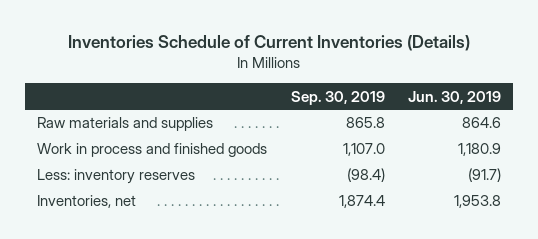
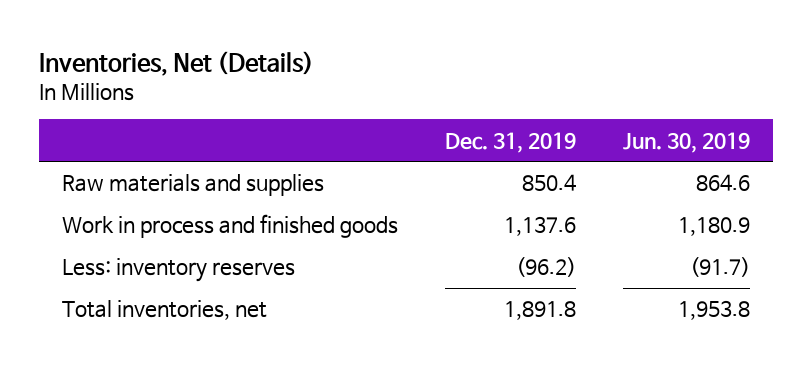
[68,35,471,52] Inventories Schedule of Current Inventories (Details) -> [38,50,314,76] Inventories, Net (Details)
[290,90,385,105] Sep. 30, 2019 -> none
none -> [444,131,576,153] Dec. 31, 2019
[36,195,136,209] Inventories, net -> [62,300,268,321] Total inventories, net

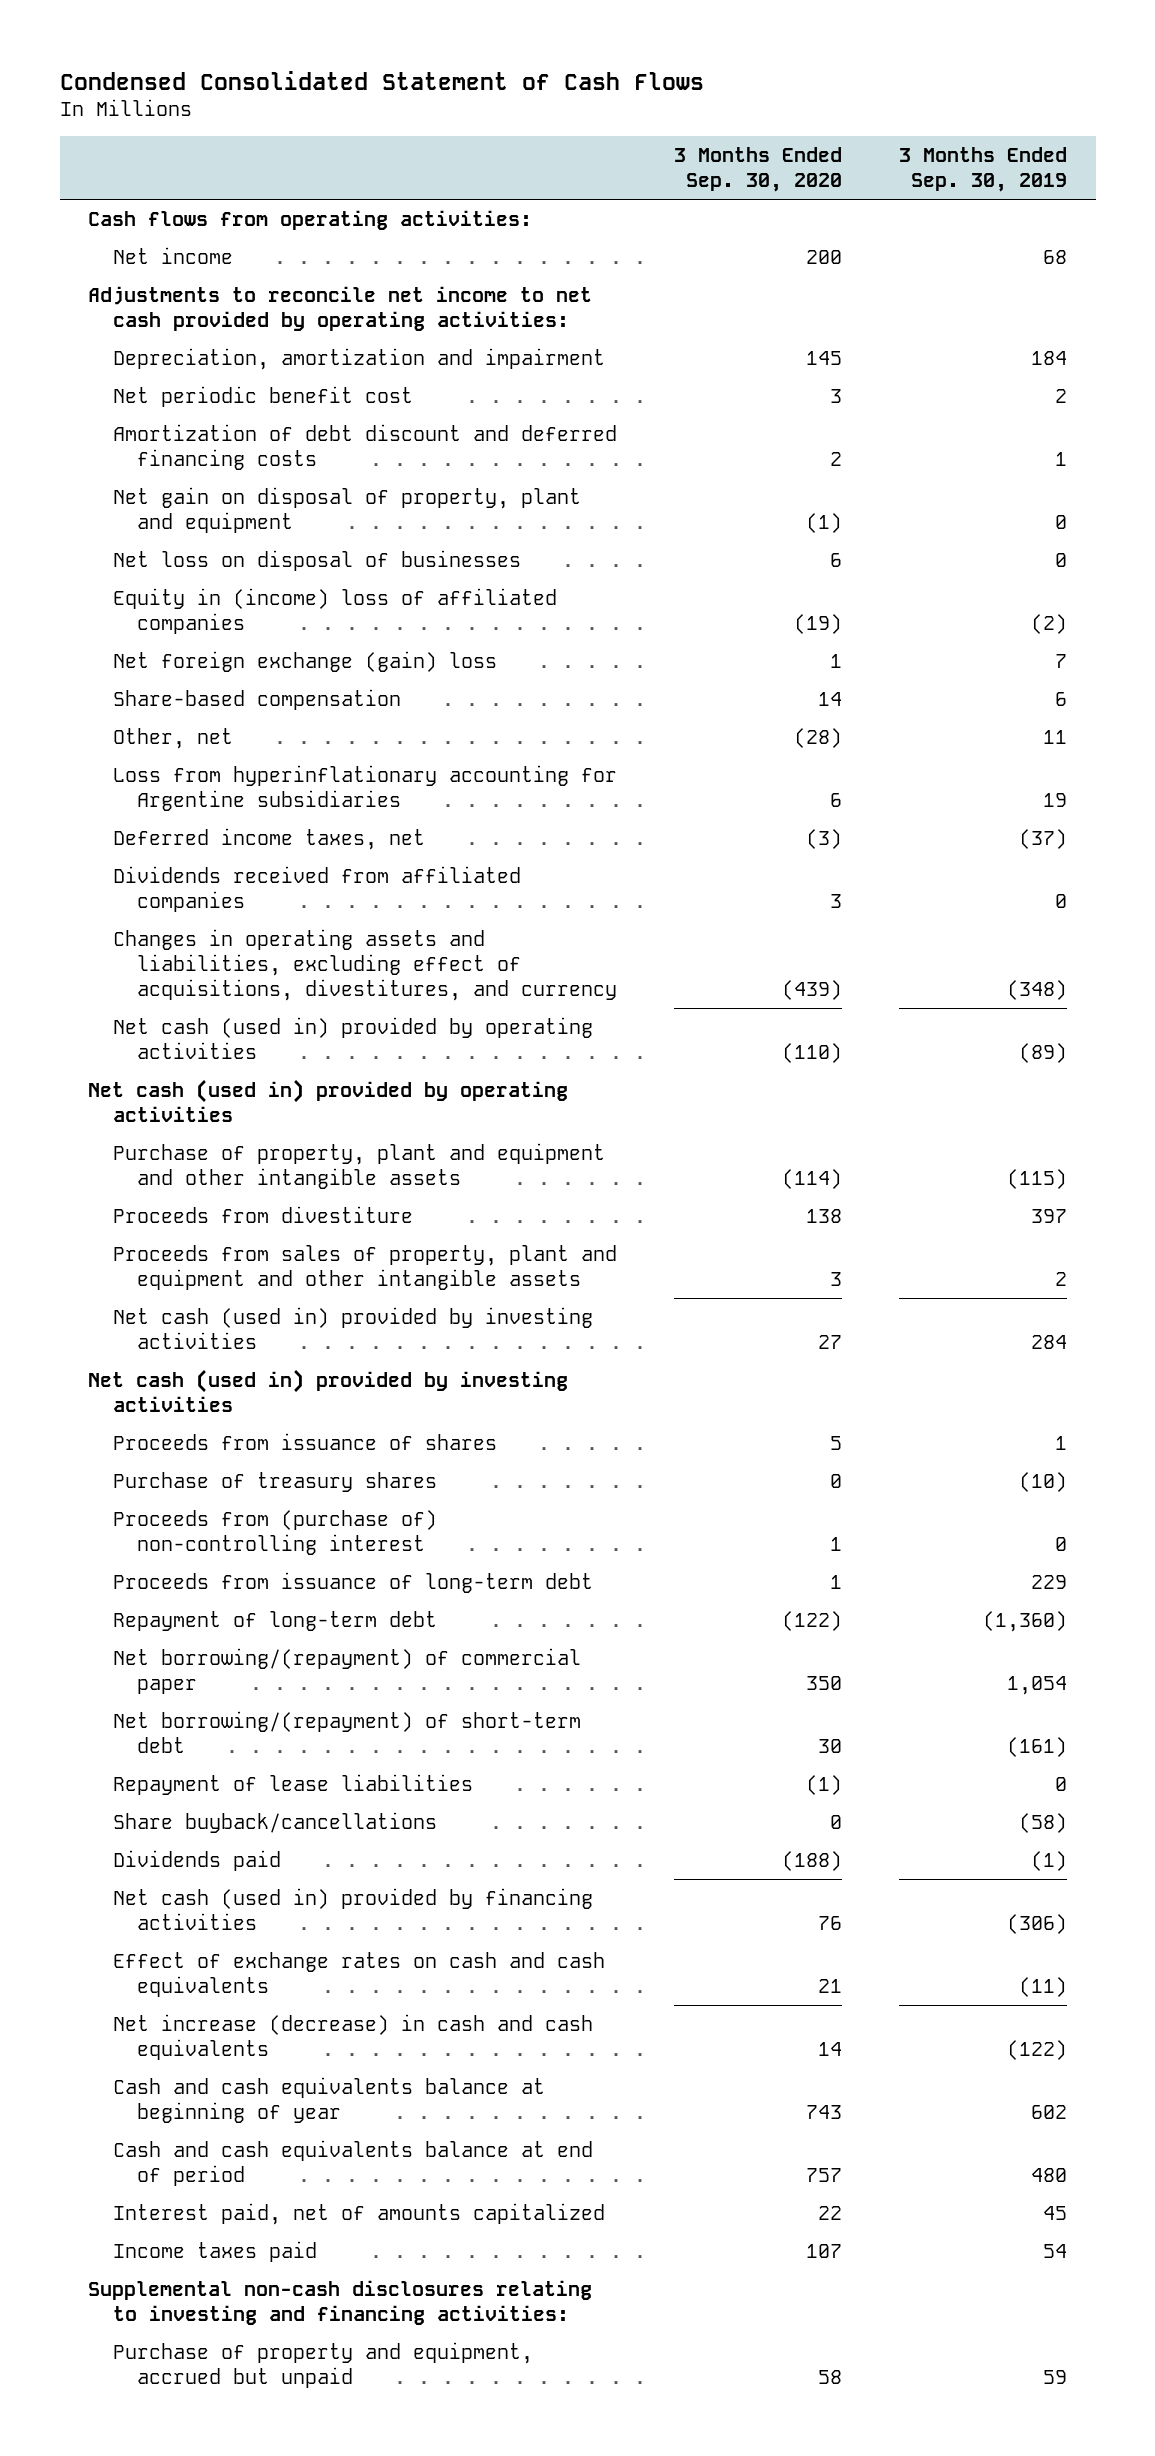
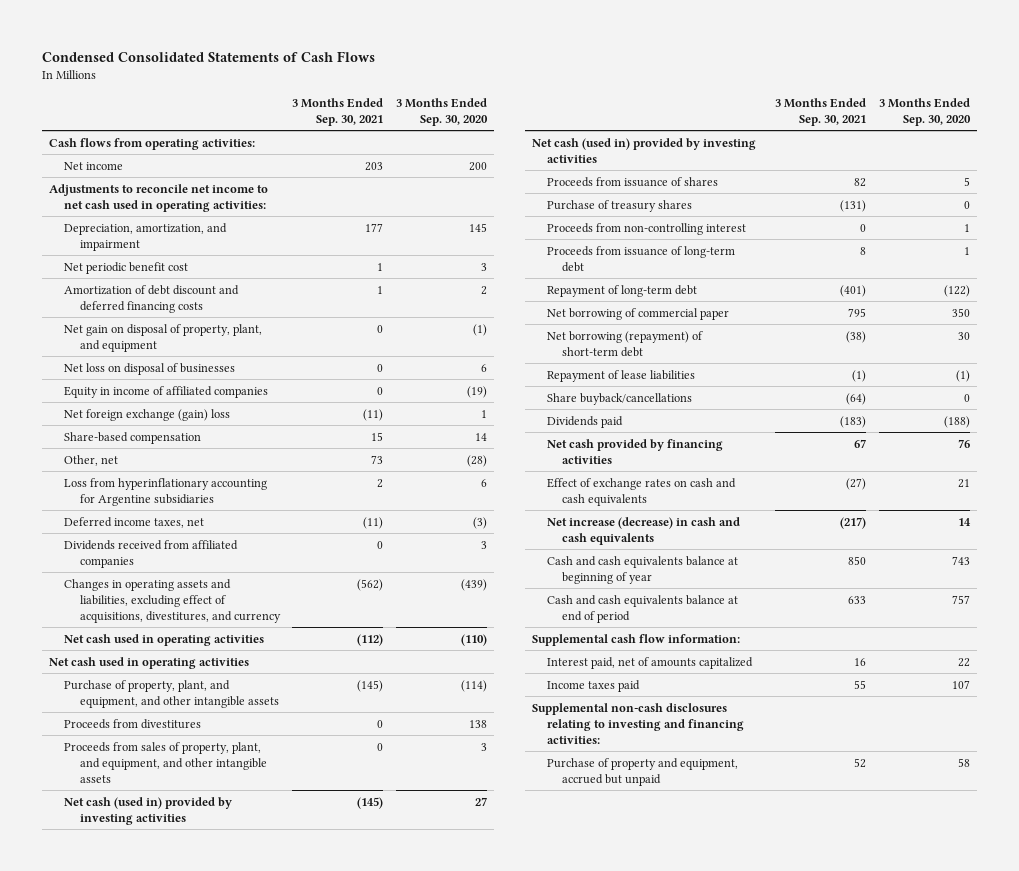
[59,70,704,90] Condensed Consolidated Statement of Cash Flows -> [42,50,376,62] Condensed Consolidated Statements of Cash Flows
[899,146,1068,192] 3 Months Ended Sep. 30, 2019 -> none
none -> [292,97,384,126] 3 Months Ended Sep. 30, 2021
[87,285,592,332] Adjustments to reconcile net income to net cash provided by operating activities: -> [48,183,268,212] Adjustments to reconcile net income to net cash used in operating activities:
[112,347,605,370] Depreciation, amortization and impairment -> [64,222,228,251] Depreciation, amortization, and impairment
[112,486,581,534] Net gain on disposal of property, plant and equipment -> [64,323,263,352] Net gain on disposal of property, plant, and equipment
[112,587,557,635] Equity in (income) loss of affiliated companies -> [64,385,269,398] Equity in income of affiliated companies
[112,1016,593,1060] Net cash (used in) provided by operating activities -> [64,633,265,646] Net cash used in operating activities
[87,1078,568,1123] Net cash (used in) provided by operating activities -> [48,656,249,669] Net cash used in operating activities
[112,1142,605,1190] Purchase of property, plant and equipment and other intangible assets -> [64,679,279,708] Purchase of property, plant, and equipment, and other intangible assets
[112,1205,413,1223] Proceeds from divestiture -> [64,718,202,729] Proceeds from divestitures
[112,1244,617,1291] Proceeds from sales of property, plant and equipment and other intangible assets -> [64,741,267,783] Proceeds from sales of property, plant, and equipment, and other intangible assets
[112,1509,437,1556] Proceeds from (purchase of) non-controlling interest -> [547,222,747,235] Proceeds from non-controlling interest
[112,1647,581,1695] Net borrowing/(repayment) of commercial paper -> [547,307,730,320] Net borrowing of commercial paper
[112,1710,581,1754] Net borrowing/(repayment) of short-term debt -> [547,330,704,357] Net borrowing (repayment) of short-term debt
[112,1887,593,1931] Net cash (used in) provided by financing activities -> [547,438,724,464] Net cash provided by financing activities
none -> [531,633,740,646] Supplemental cash flow information:

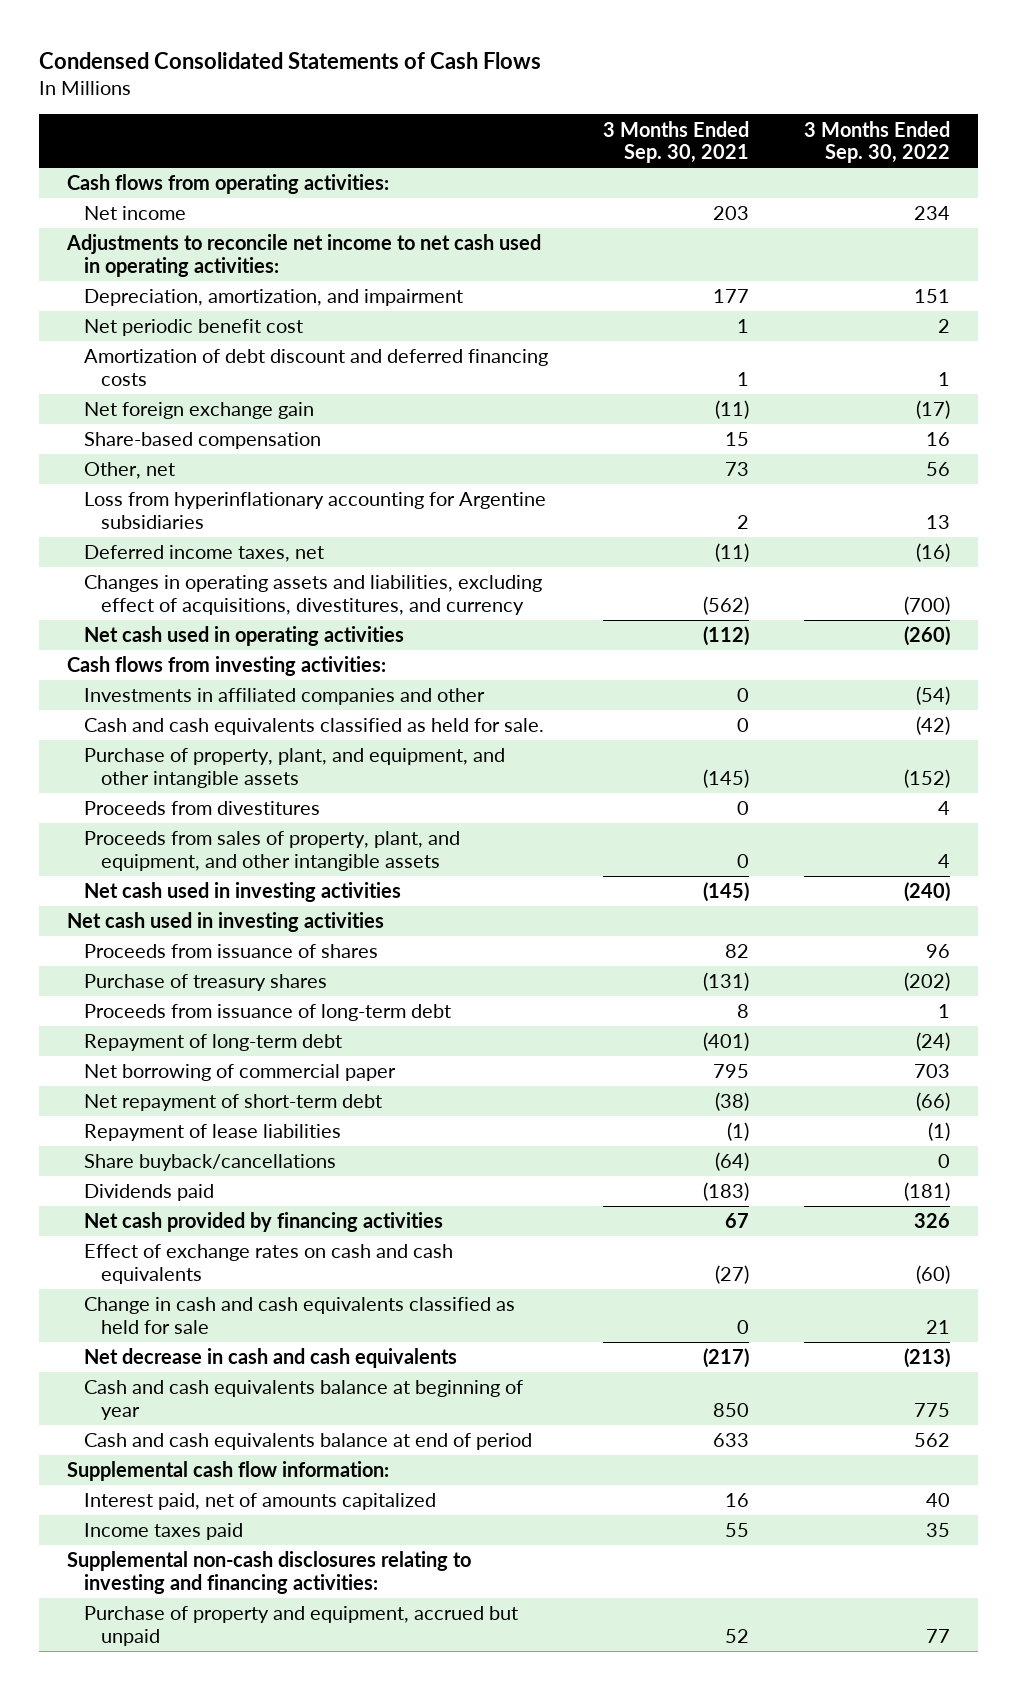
[396,97,489,126] 3 Months Ended Sep. 30, 2020 -> none
none -> [804,120,951,164] 3 Months Ended Sep. 30, 2022
[64,323,263,352] Net gain on disposal of property, plant, and equipment -> none
[64,362,236,375] Net loss on disposal of businesses -> none
[64,385,269,398] Equity in income of affiliated companies -> none
[64,408,231,421] Net foreign exchange (gain) loss -> [84,402,315,420] Net foreign exchange gain
[64,539,239,568] Dividends received from affiliated companies -> none
[48,656,249,669] Net cash used in operating activities -> [66,656,386,677] Cash flows from investing activities:
none -> [84,688,486,706] Investments in affiliated companies and other
none -> [84,718,545,736] Cash and cash equivalents classified as held for sale.
[64,796,233,825] Net cash (used in) provided by investing activities -> [84,882,402,903] Net cash used in investing activities
[531,137,756,163] Net cash (used in) provided by investing activities -> [66,912,384,933] Net cash used in investing activities
[547,222,747,235] Proceeds from non-controlling interest -> none
[547,330,704,357] Net borrowing (repayment) of short-term debt -> [84,1094,383,1112] Net repayment of short-term debt
none -> [84,1297,516,1334] Change in cash and cash equivalents classified as held for sale
[547,516,741,545] Net increase (decrease) in cash and cash equivalents -> [84,1348,458,1369] Net decrease in cash and cash equivalents

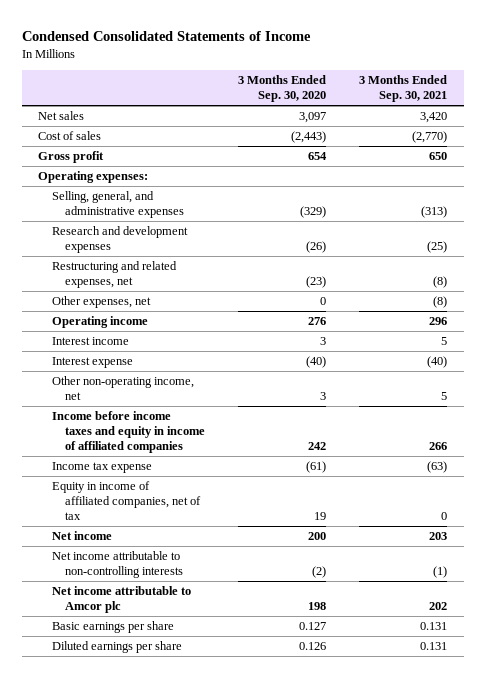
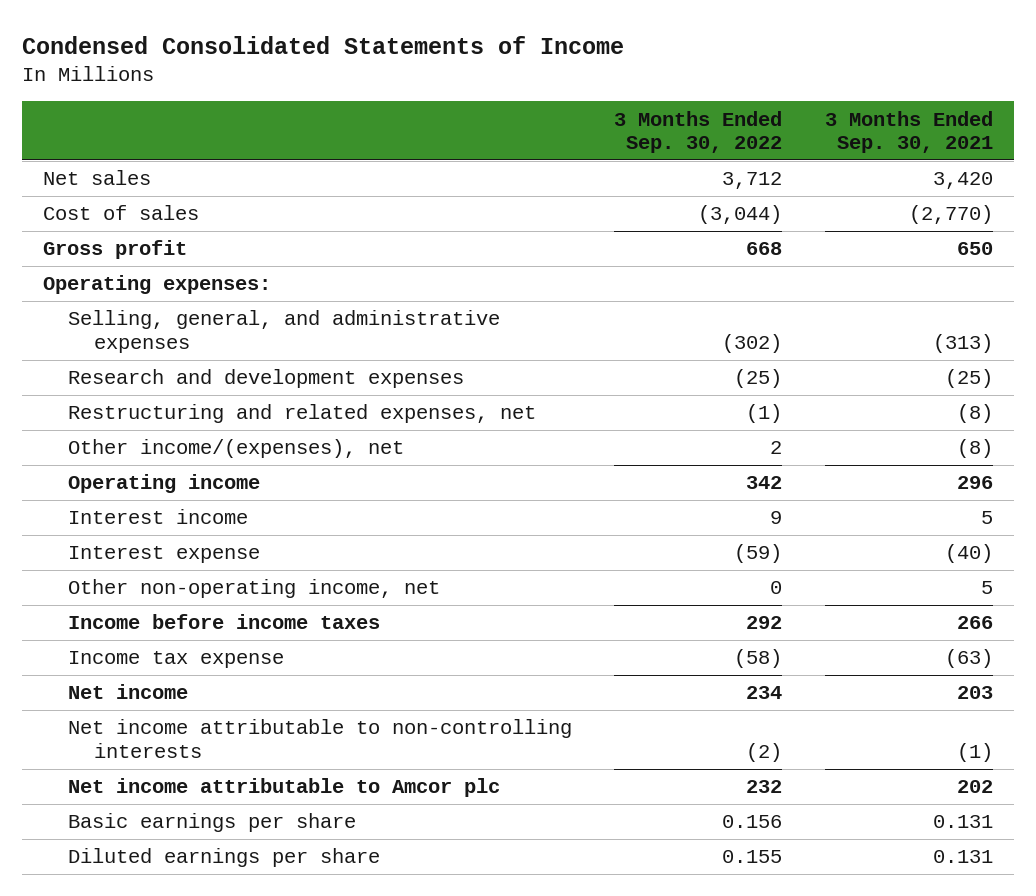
[238,75,327,103] 3 Months Ended Sep. 30, 2020 -> none
none -> [614,110,783,154] 3 Months Ended Sep. 30, 2022
[51,296,151,309] Other expenses, net -> [68,439,405,459] Other income/(expenses), net
[51,411,205,454] Income before income taxes and equity in income of affiliated companies -> [68,614,381,630] Income before income taxes
[51,481,201,521] Equity in income of affiliated companies, net of tax -> none

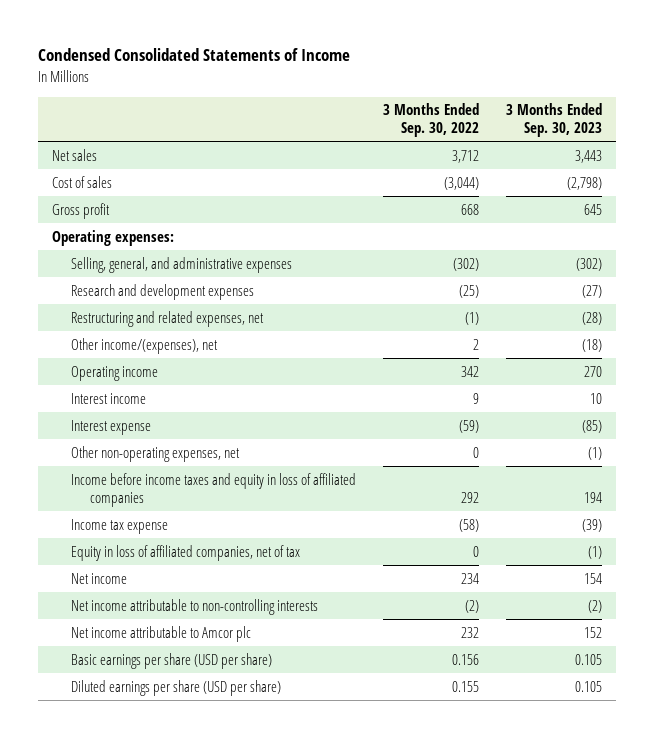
[824,110,993,154] 3 Months Ended Sep. 30, 2021 -> none
none -> [506,103,603,138] 3 Months Ended Sep. 30, 2023
[68,579,441,599] Other non-operating income, net -> [70,445,240,462] Other non-operating expenses, net
[68,614,381,630] Income before income taxes -> [70,472,356,507] Income before income taxes and equity in loss of affiliated companies
none -> [70,544,300,561] Equity in loss of affiliated companies, net of tax
[68,813,357,833] Basic earnings per share -> [70,652,272,669] Basic earnings per share (USD per share)
[68,848,381,868] Diluted earnings per share -> [70,679,281,696] Diluted earnings per share (USD per share)

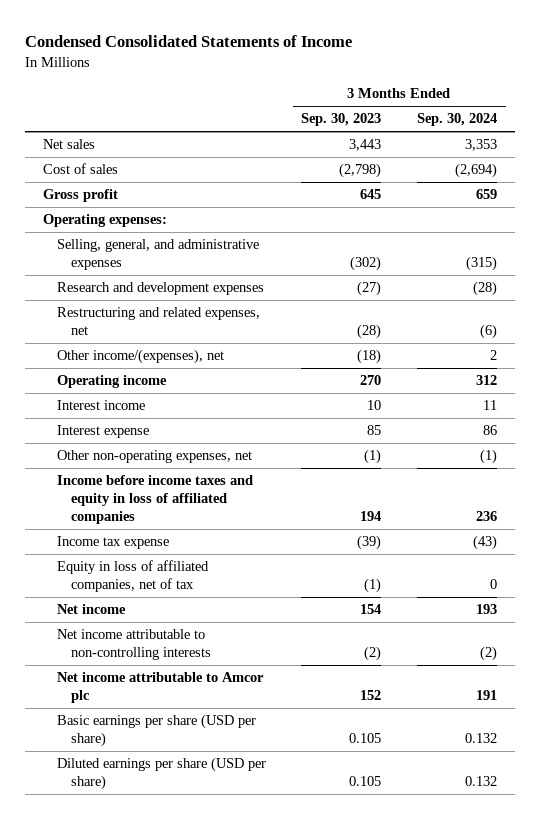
[383,103,480,138] 3 Months Ended Sep. 30, 2022 -> none
none -> [417,113,498,127] Sep. 30, 2024
[582,419,603,433] (85) -> [367,425,382,436] 85

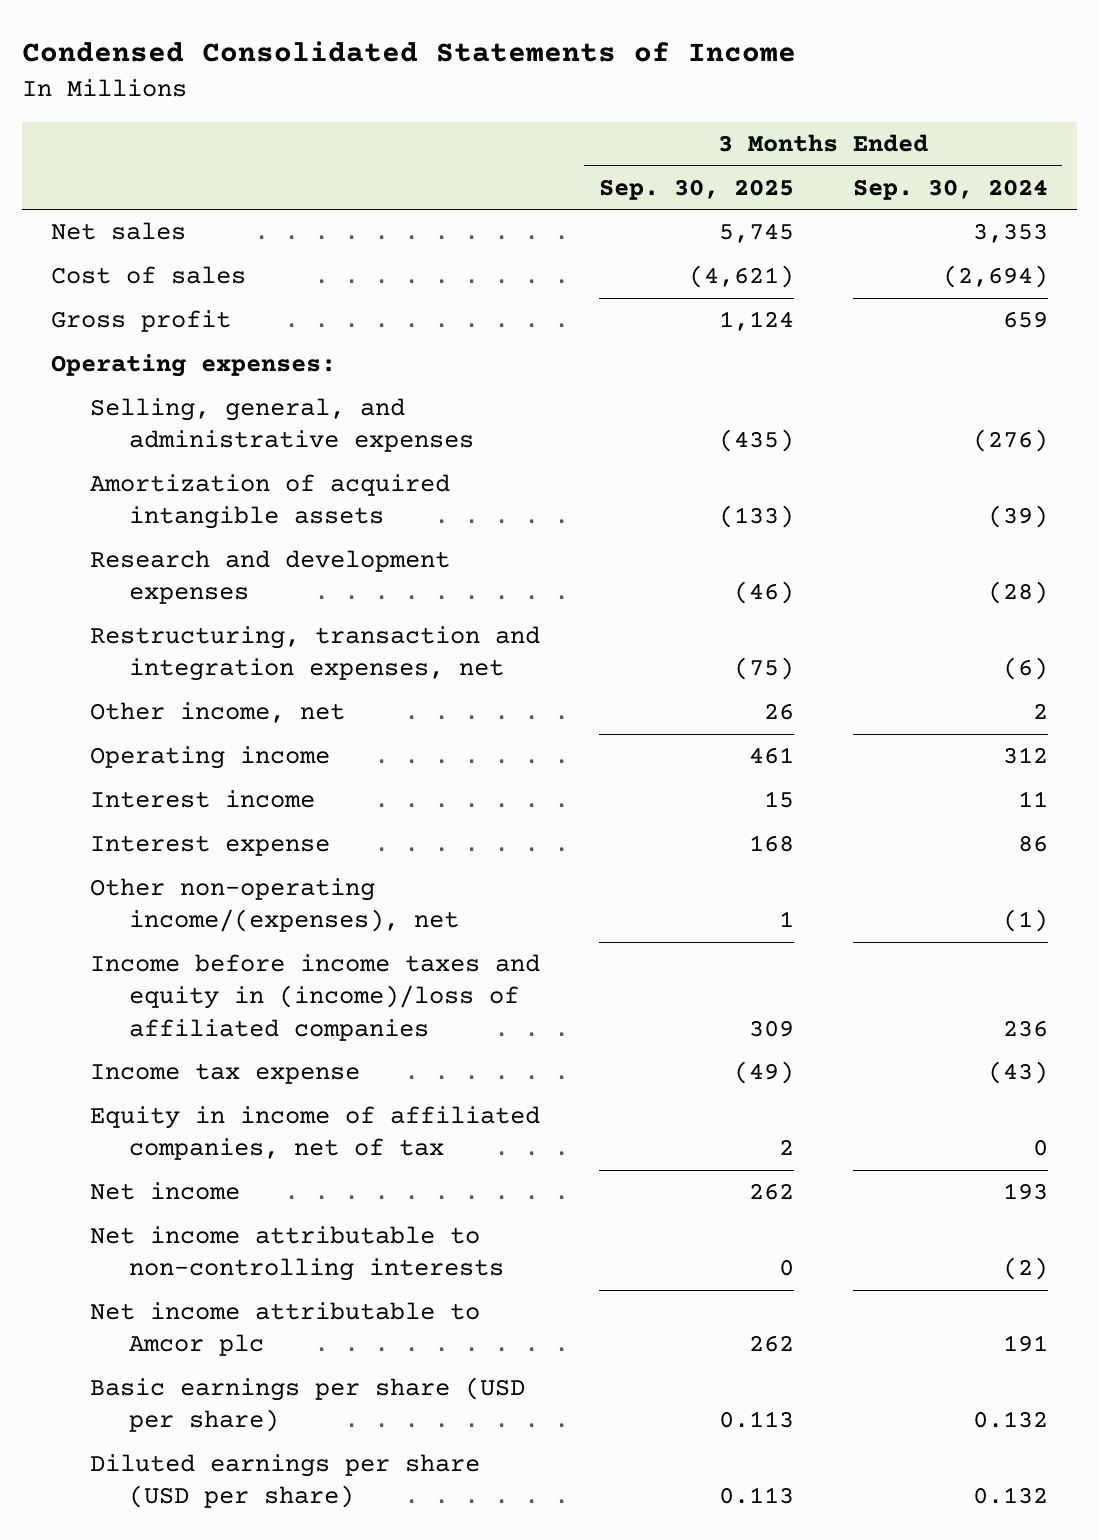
[301,113,382,127] Sep. 30, 2023 -> none
none -> [598,178,794,200] Sep. 30, 2025
[466,255,498,271] (315) -> [972,429,1048,453] (276)
none -> [89,474,450,530] Amortization of acquired intangible assets
[56,307,260,335] Restructuring and related expenses, net -> [89,626,540,682] Restructuring, transaction and integration expenses, net
[56,349,224,365] Other income/(expenses), net -> [89,702,345,724] Other income, net
[56,450,252,464] Other non-operating expenses, net -> [89,878,459,933] Other non-operating income/(expenses), net
[56,475,253,524] Income before income taxes and equity in loss of affiliated companies -> [89,954,540,1041] Income before income taxes and equity in (income)/loss of affiliated companies
[56,560,209,592] Equity in loss of affiliated companies, net of tax -> [89,1106,540,1161] Equity in income of affiliated companies, net of tax

